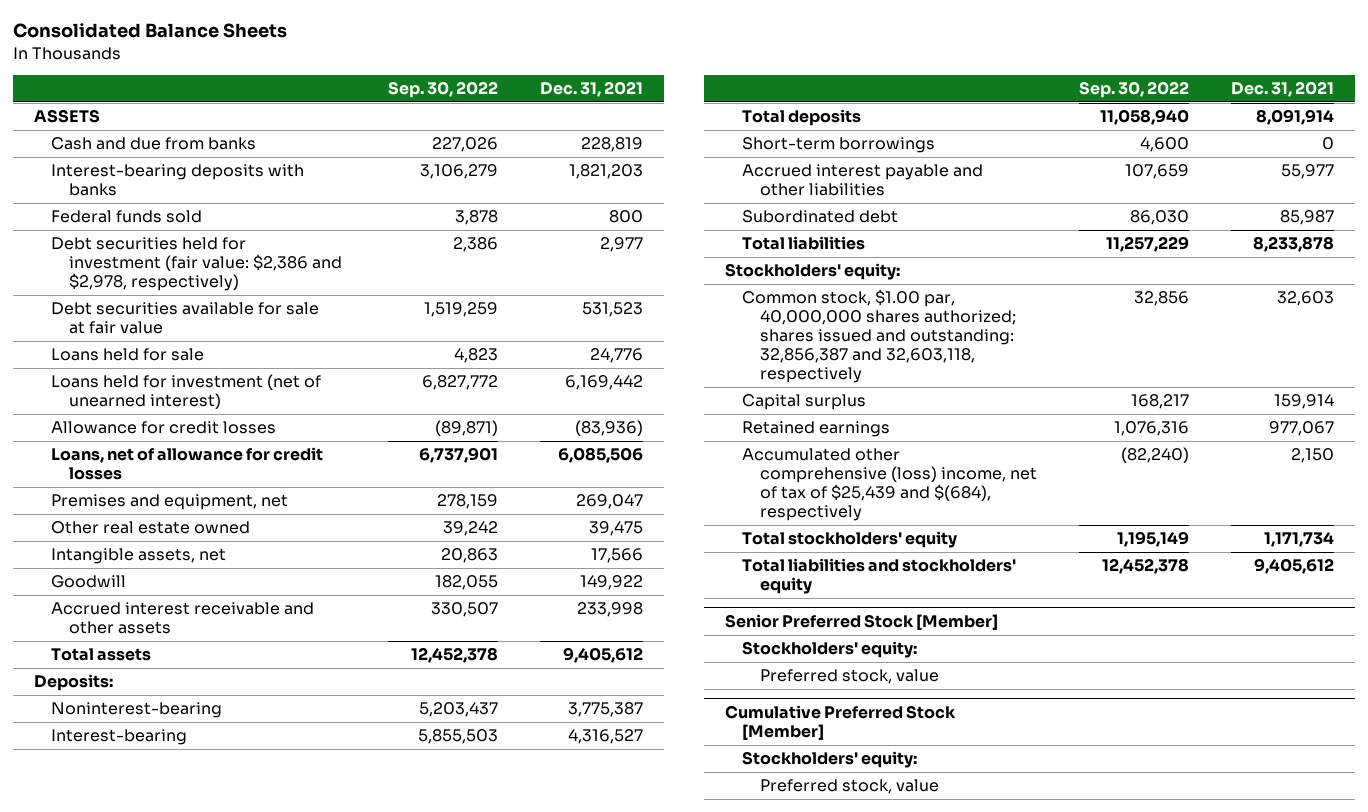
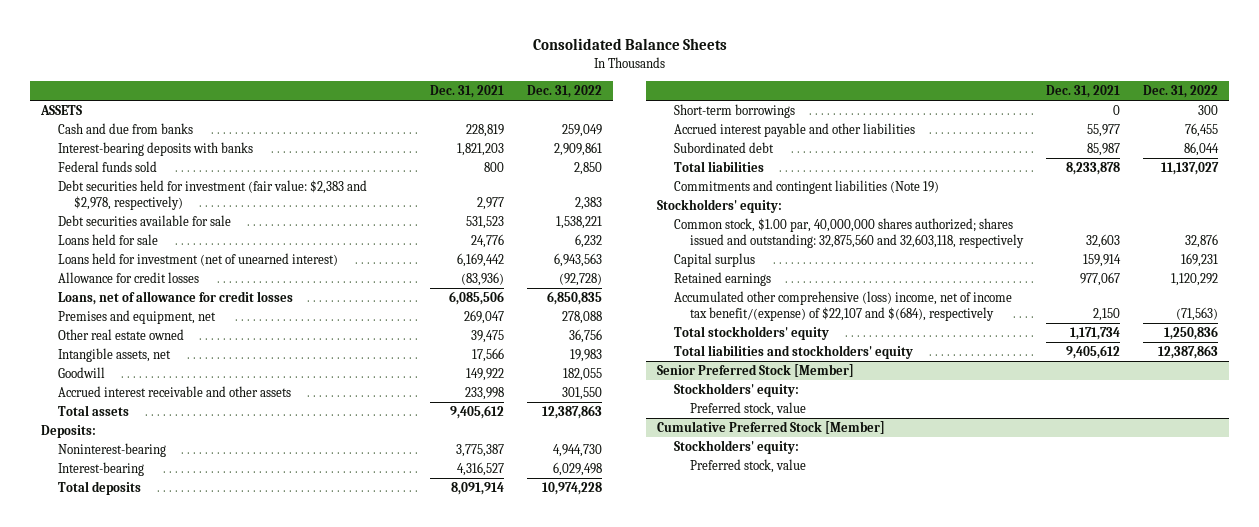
[388,81,499,99] Sep. 30, 2022 -> none
none -> [526,84,602,98] Dec. 31, 2022
[51,237,343,292] Debt securities held for investment (fair value: $2,386 and $2,978, respectively) -> [57,180,367,211] Debt securities held for investment (fair value: $2,383 and $2,978, respectively)
[51,302,320,335] Debt securities available for sale at fair value -> [57,215,231,227] Debt securities available for sale
none -> [673,180,939,195] Commitments and contingent liabilities (Note 19)
[742,289,1017,384] Common stock, $1.00 par, 40,000,000 shares authorized; shares issued and outstanding: 32,856,387 and 32,603,118, respectively -> [673,218,1024,249] Common stock, $1.00 par, 40,000,000 shares authorized; shares issued and outstanding: 32,875,560 and 32,603,118, respectively
[742,448,1038,522] Accumulated other comprehensive (loss) income, net of tax of $25,439 and $(684), respectively -> [673,291,1012,322] Accumulated other comprehensive (loss) income, net of income tax benefit/(expense) of $22,107 and $(684), respectively

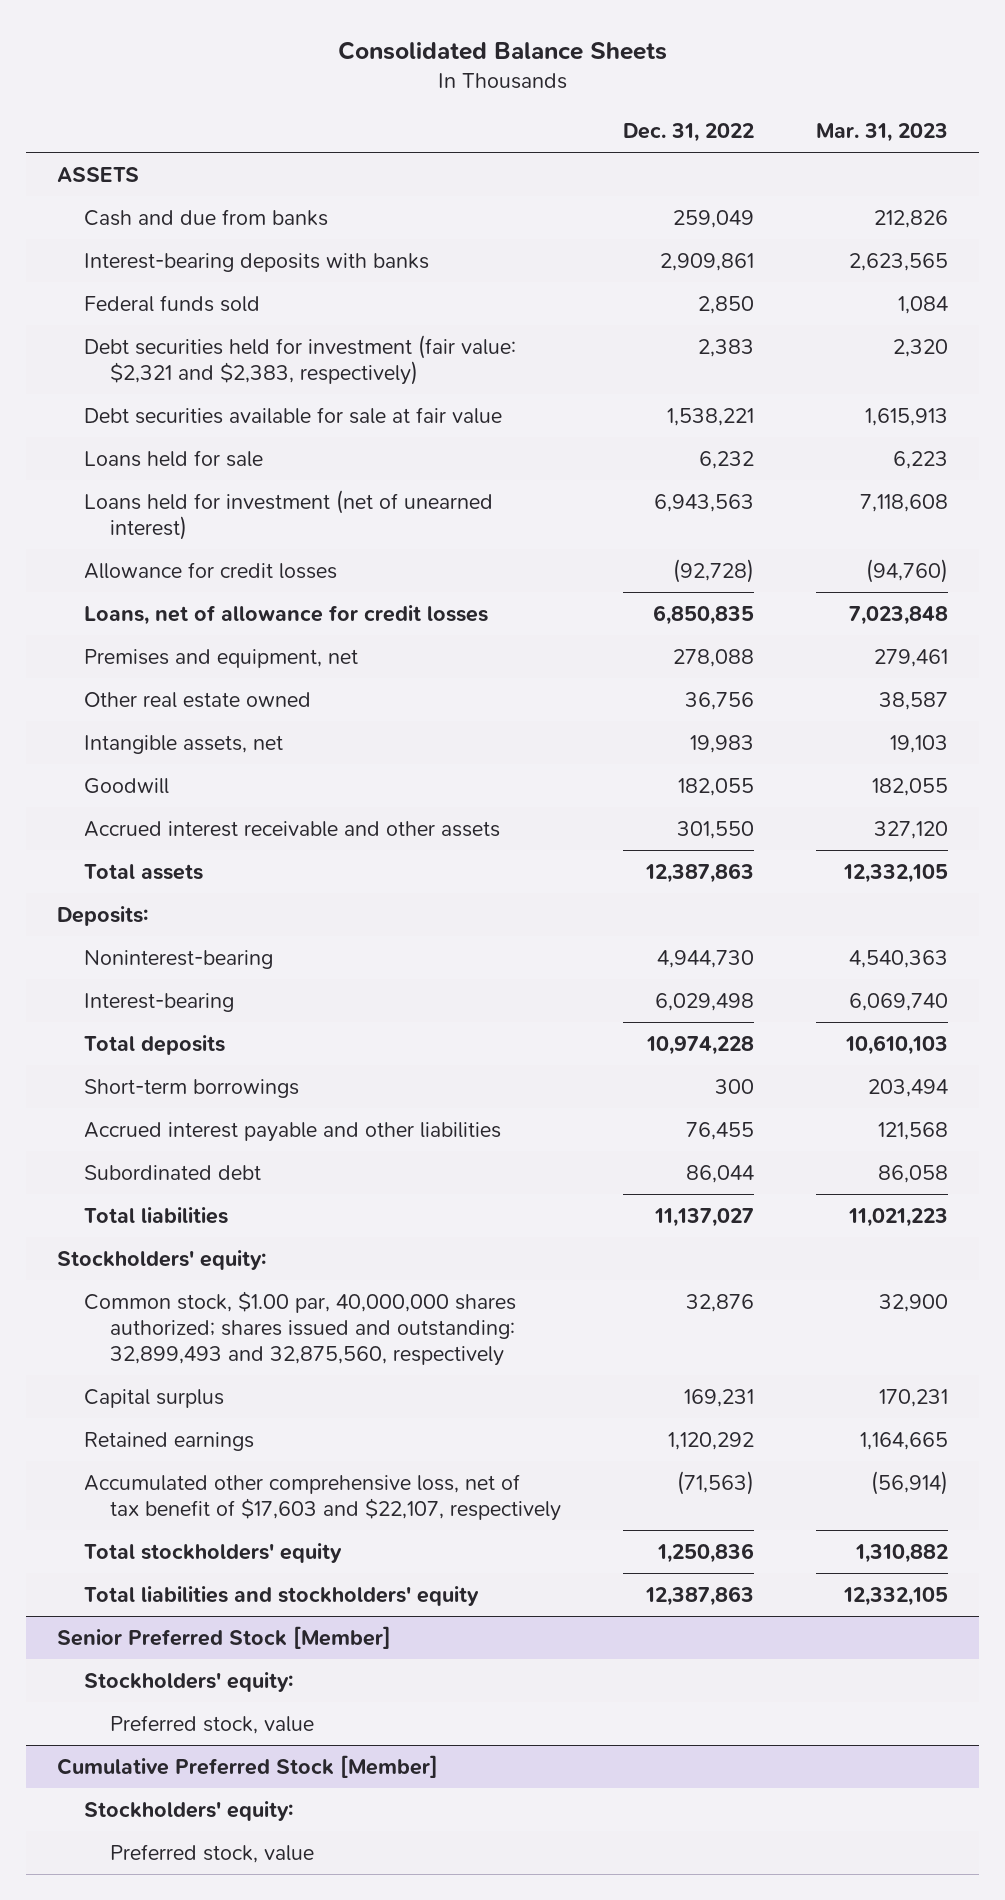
[429,84,504,98] Dec. 31, 2021 -> none
none -> [816,123,949,143] Mar. 31, 2023
[57,180,367,211] Debt securities held for investment (fair value: $2,383 and $2,978, respectively) -> [83,334,516,385] Debt securities held for investment (fair value: $2,321 and $2,383, respectively)
[57,215,231,227] Debt securities available for sale -> [83,406,502,424] Debt securities available for sale at fair value
[673,180,939,195] Commitments and contingent liabilities (Note 19) -> none
[673,218,1024,249] Common stock, $1.00 par, 40,000,000 shares authorized; shares issued and outstanding: 32,875,560 and 32,603,118, respectively -> [83,1290,516,1367] Common stock, $1.00 par, 40,000,000 shares authorized; shares issued and outstanding: 32,899,493 and 32,875,560, respectively
[673,291,1012,322] Accumulated other comprehensive (loss) income, net of income tax benefit/(expense) of $22,107 and $(684), respectively -> [83,1473,562,1521] Accumulated other comprehensive loss, net of tax benefit of $17,603 and $22,107, respectively

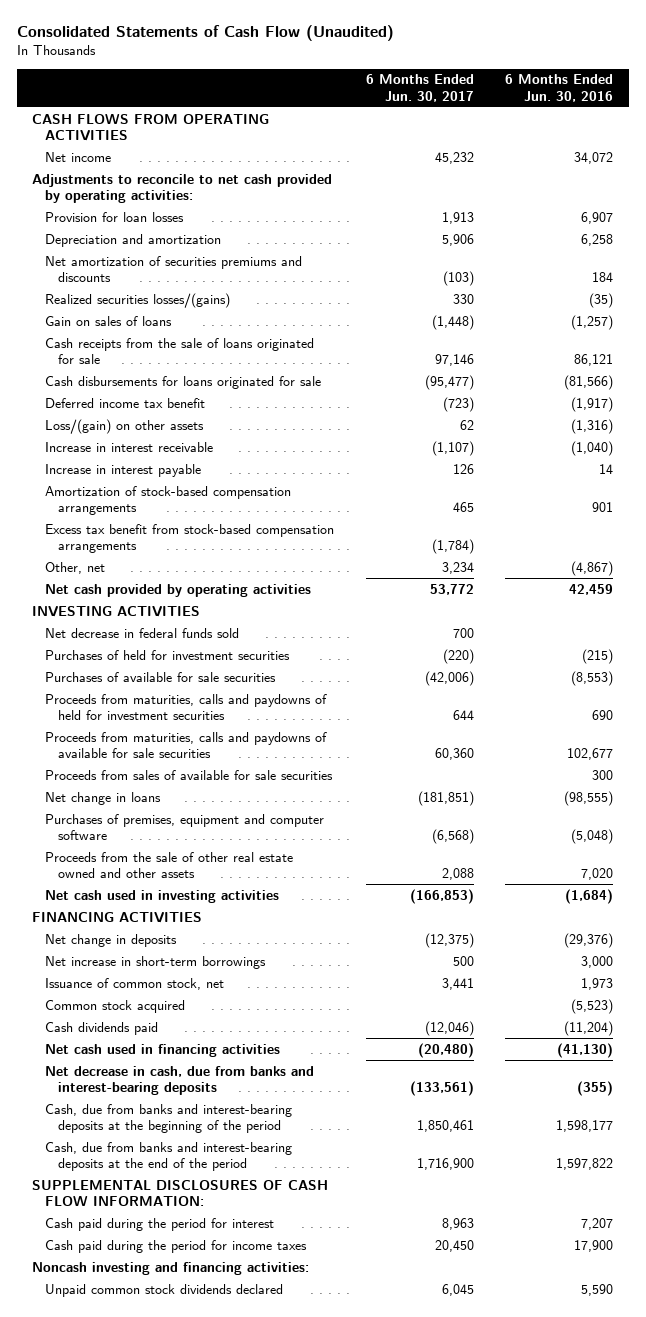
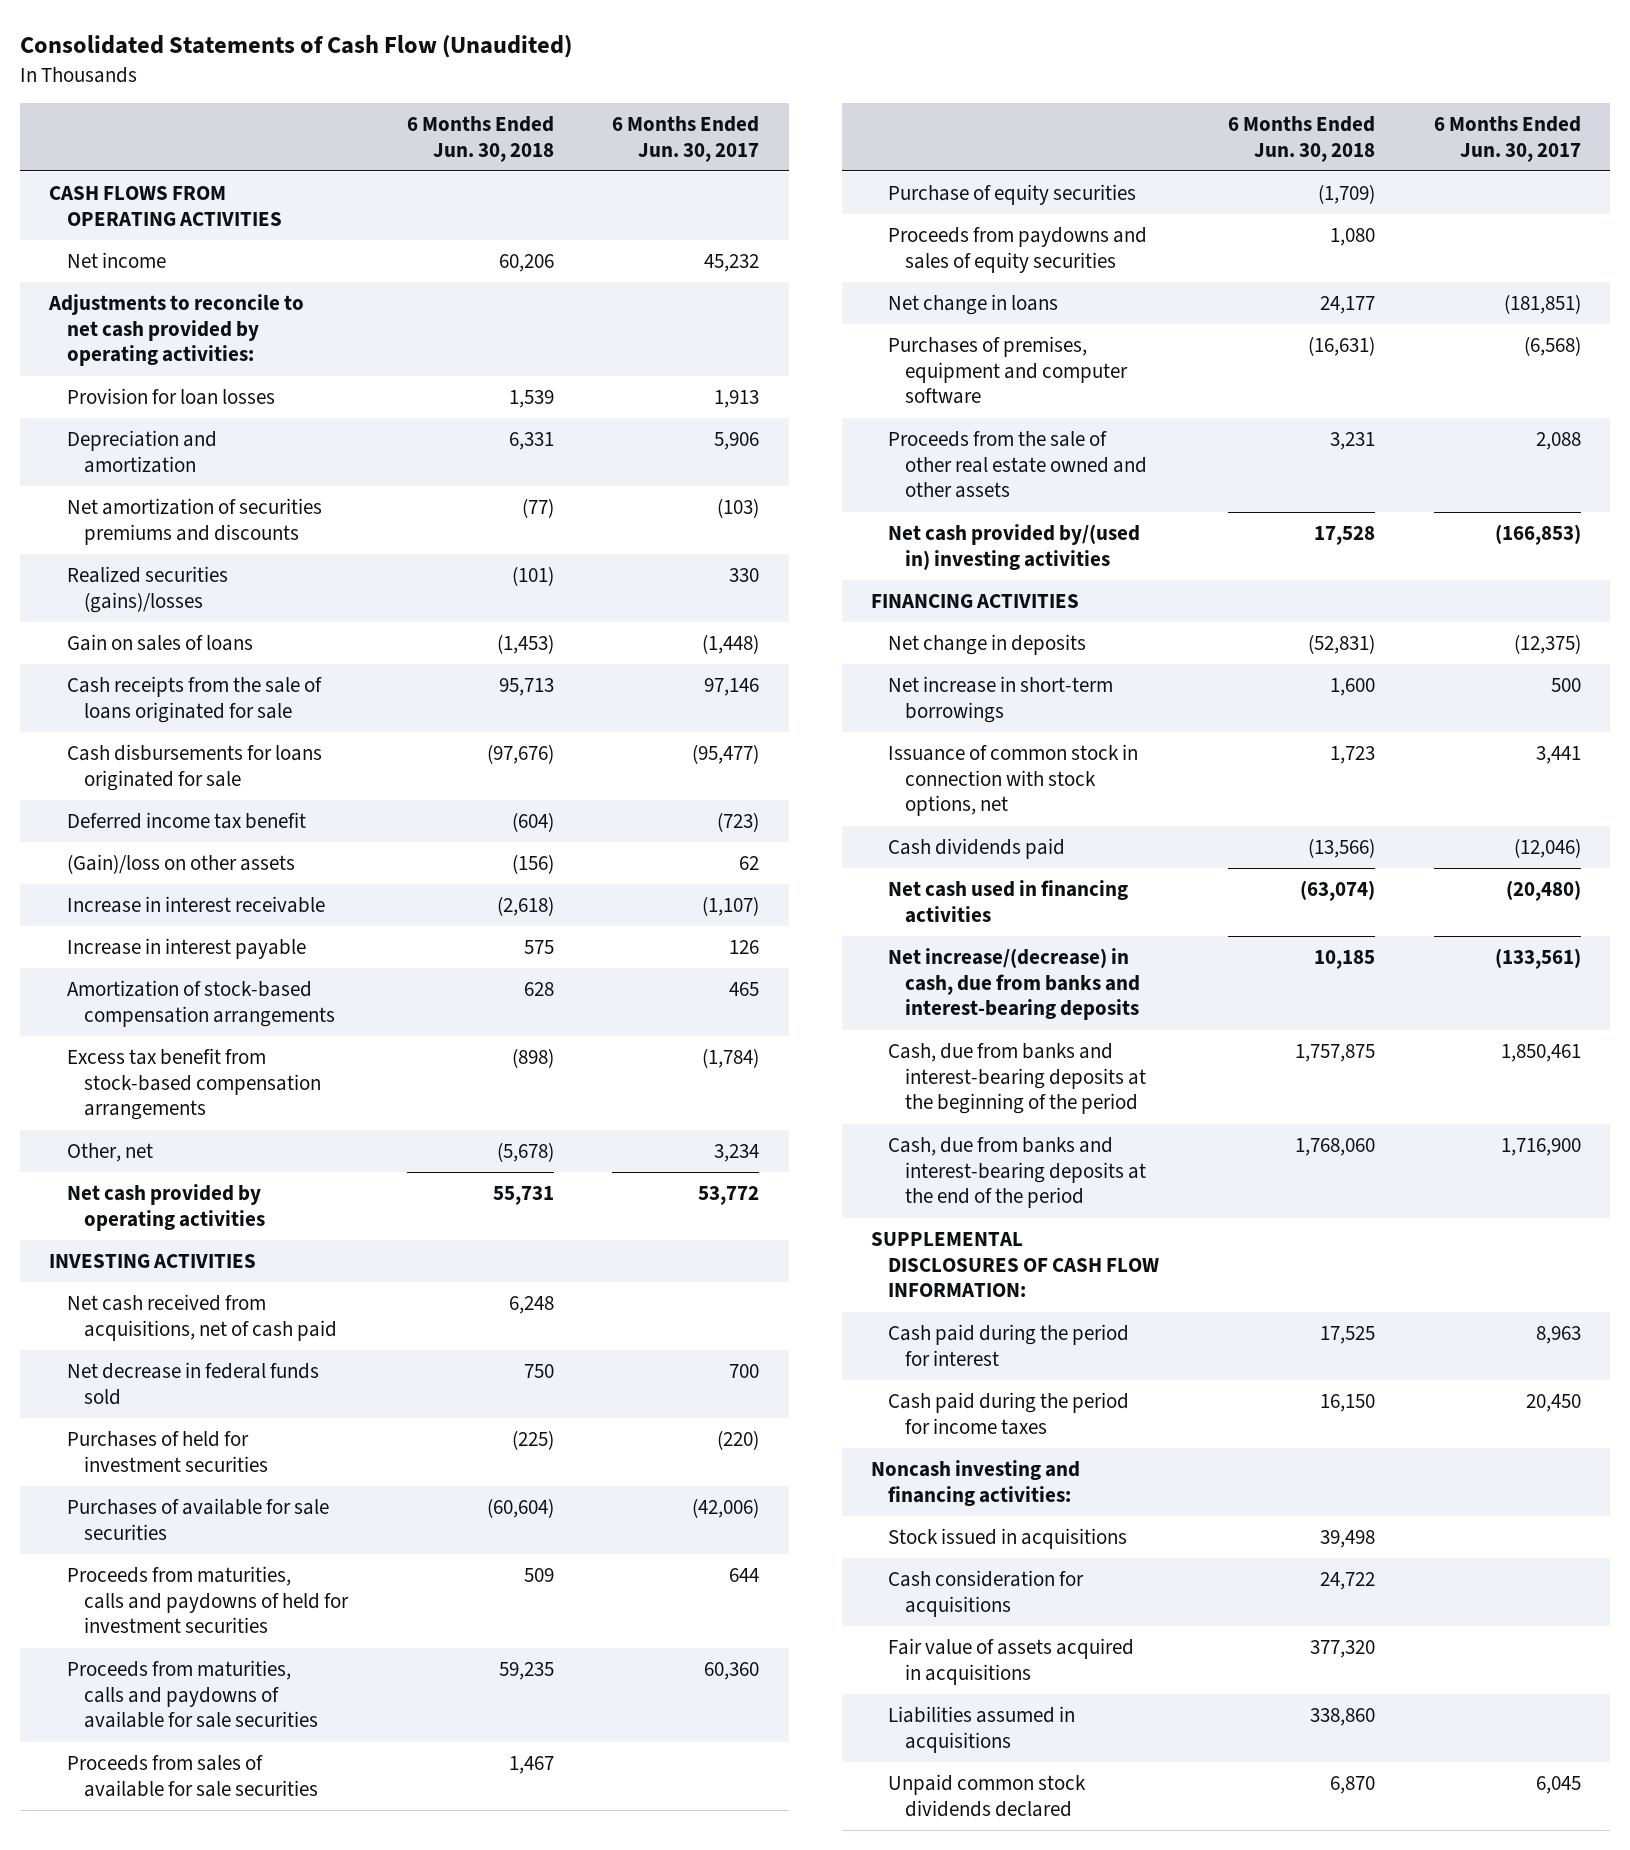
[505,74,614,102] 6 Months Ended Jun. 30, 2016 -> none
none -> [406,115,554,162] 6 Months Ended Jun. 30, 2018
[45,292,231,308] Realized securities losses/(gains) -> [66,566,228,613] Realized securities (gains)/losses
[45,418,205,434] Loss/(gain) on other assets -> [66,854,295,875] (Gain)/loss on other assets
none -> [66,1294,337,1341] Net cash received from acquisitions, net of cash paid
none -> [888,184,1137,206] Purchase of equity securities
none -> [888,227,1148,273] Proceeds from paydowns and sales of equity securities
[45,889,280,903] Net cash used in investing activities -> [888,524,1141,570] Net cash provided by/(used in) investing activities
[45,999,186,1013] Common stock acquired -> none
[45,977,225,990] Issuance of common stock, net -> [888,744,1139,817] Issuance of common stock in connection with stock options, net
[45,1065,315,1095] Net decrease in cash, due from banks and interest-bearing deposits -> [888,948,1141,1021] Net increase/(decrease) in cash, due from banks and interest-bearing deposits
none -> [888,1528,1128,1550] Stock issued in acquisitions
none -> [888,1570,1085,1617] Cash consideration for acquisitions
none -> [888,1638,1135,1685] Fair value of assets acquired in acquisitions
none -> [888,1706,1076,1753] Liabilities assumed in acquisitions

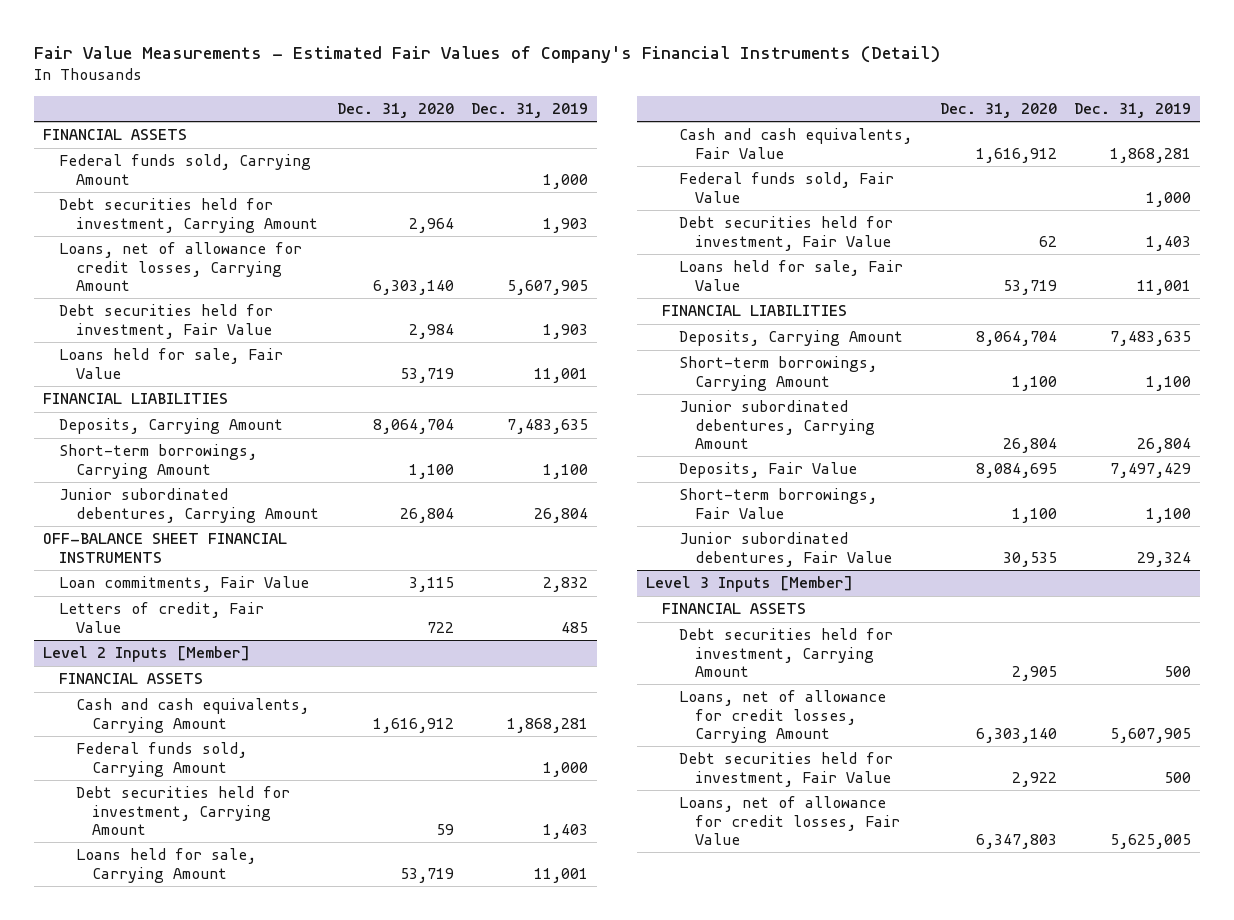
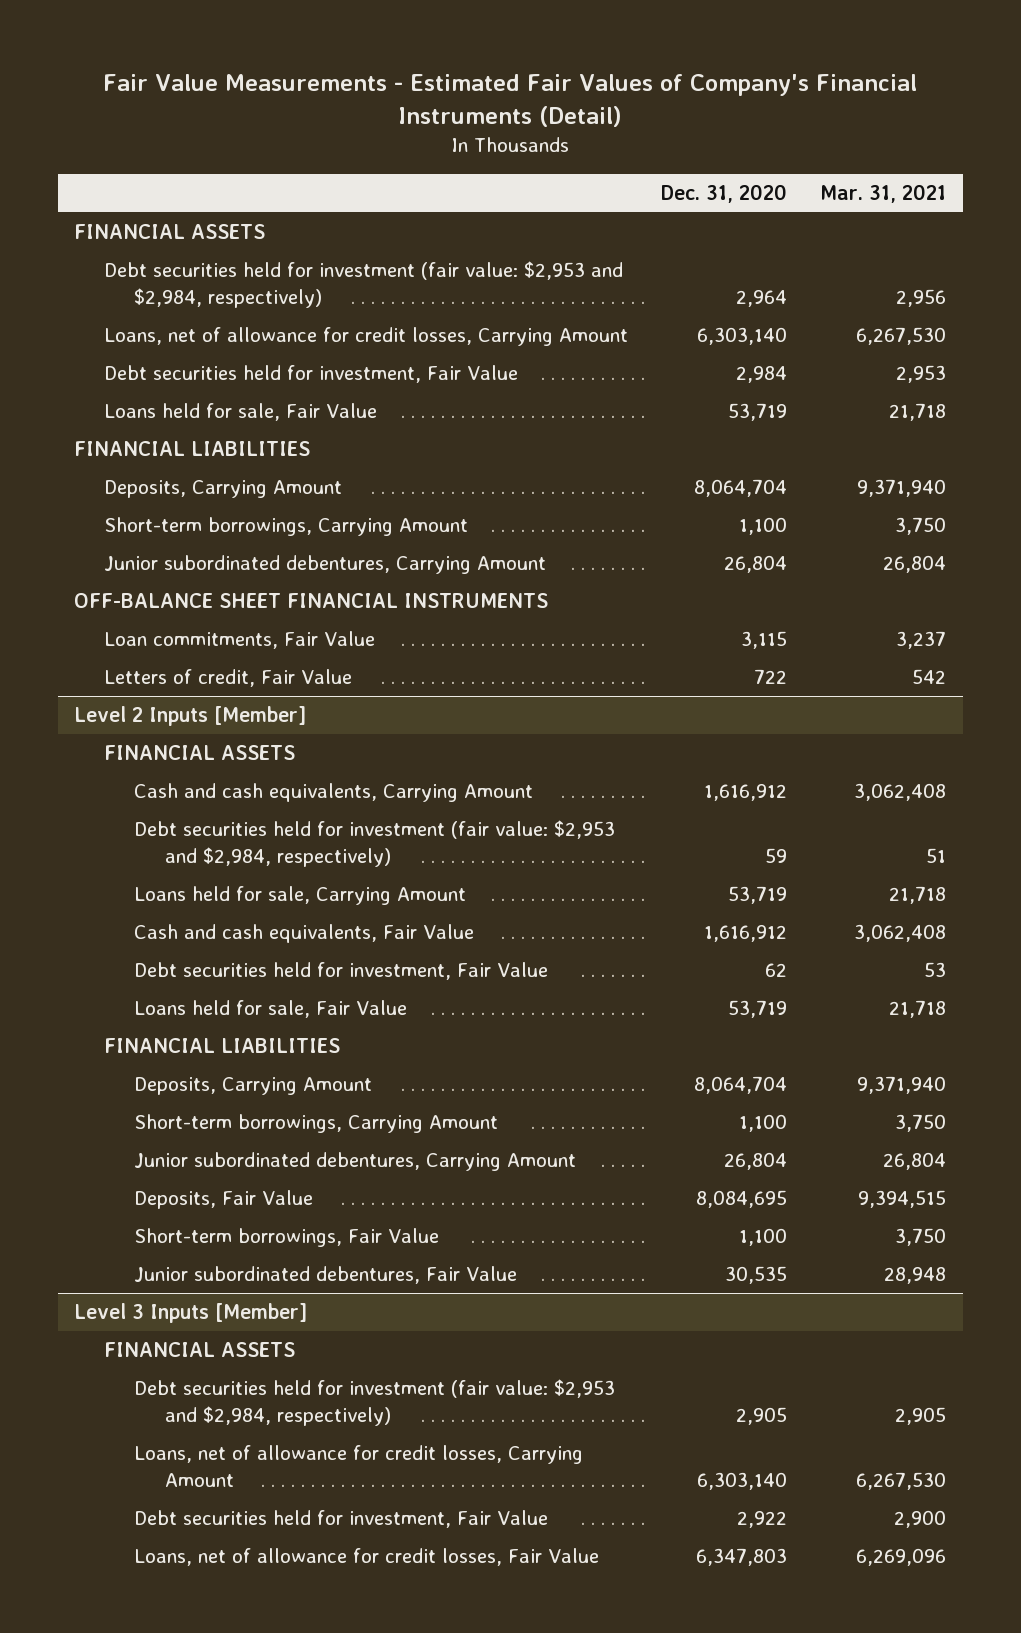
[471,103,589,119] Dec. 31, 2019 -> none
none -> [820,184,947,204] Mar. 31, 2021
[59,154,312,185] Federal funds sold, Carrying Amount -> none
[59,198,318,233] Debt securities held for investment, Carrying Amount -> [104,261,624,308] Debt securities held for investment (fair value: $2,953 and $2,984, respectively)
[75,742,247,777] Federal funds sold, Carrying Amount -> none
[75,786,290,835] Debt securities held for investment, Carrying Amount -> [134,820,616,867] Debt securities held for investment (fair value: $2,953 and $2,984, respectively)
[678,172,894,203] Federal funds sold, Fair Value -> none
[678,628,893,677] Debt securities held for investment, Carrying Amount -> [134,1379,616,1426] Debt securities held for investment (fair value: $2,953 and $2,984, respectively)

